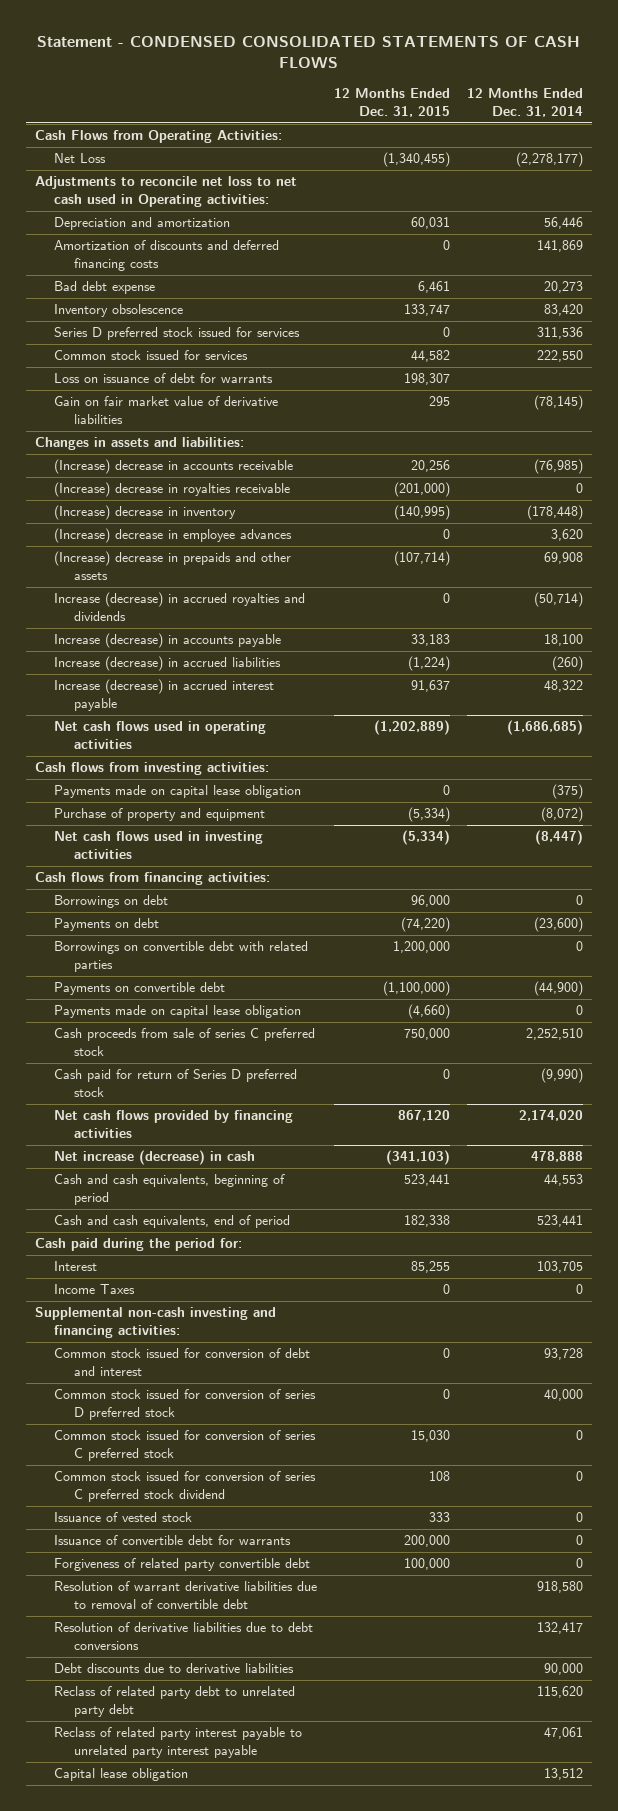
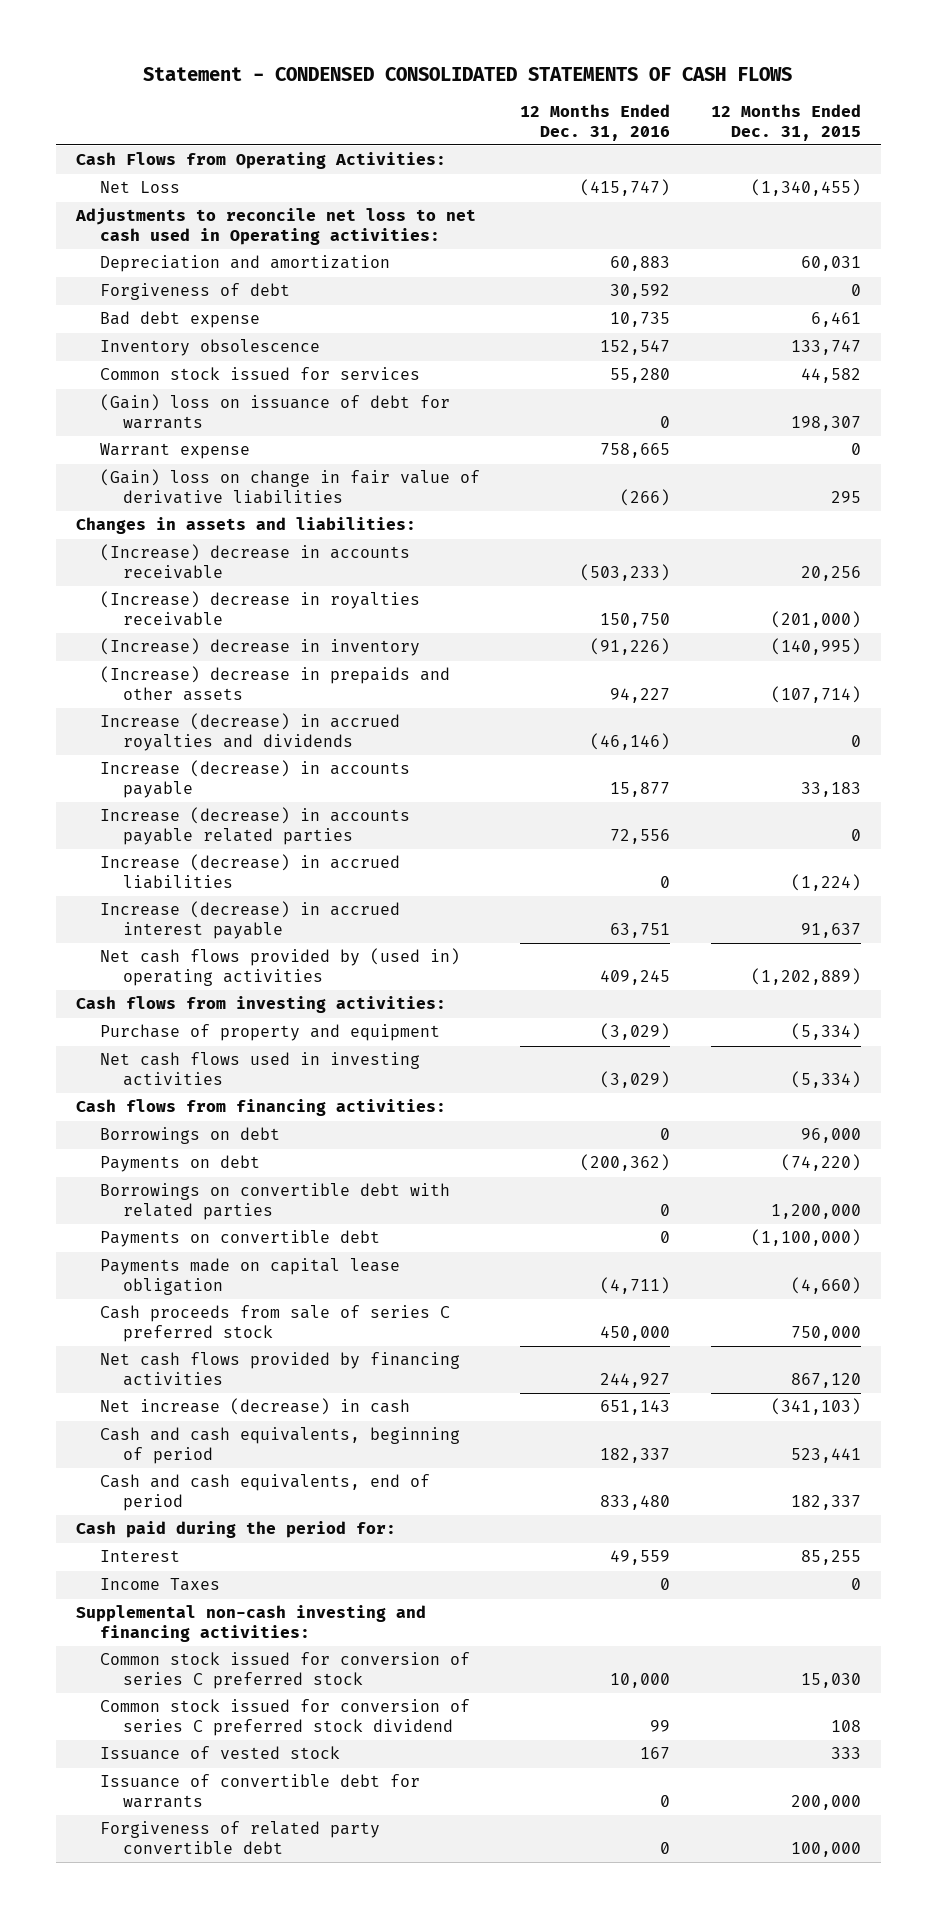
[467,88,584,118] 12 Months Ended Dec. 31, 2014 -> none
none -> [520,103,671,141] 12 Months Ended Dec. 31, 2016
[54,240,280,271] Amortization of discounts and deferred financing costs -> none
none -> [99,283,290,301] Forgiveness of debt
[54,327,301,341] Series D preferred stock issued for services -> none
[54,373,274,384] Loss on issuance of debt for warrants -> [99,394,450,430] (Gain) loss on issuance of debt for warrants
none -> [99,443,250,460] Warrant expense
[54,396,279,424] Gain on fair market value of derivative liabilities -> [99,469,480,505] (Gain) loss on change in fair value of derivative liabilities
[54,528,293,544] (Increase) decrease in employee advances -> none
none -> [99,807,410,846] Increase (decrease) in accounts payable related parties
[54,721,267,749] Net cash flows used in operating activities -> [99,948,460,987] Net cash flows provided by (used in) operating activities
[54,785,302,799] Payments made on capital lease obligation -> none
[54,1069,298,1097] Cash paid for return of Series D preferred stock -> none
[404,1215,451,1228] 182,338 -> [790,1495,861,1511] 182,337
[54,1348,311,1376] Common stock issued for conversion of debt and interest -> none
[54,1389,317,1420] Common stock issued for conversion of series D preferred stock -> none
[54,1581,318,1609] Resolution of warrant derivative liabilities due to removal of convertible debt -> none
[54,1622,314,1650] Resolution of derivative liabilities due to debt conversions -> none
[54,1663,295,1674] Debt discounts due to derivative liabilities -> none
[54,1686,296,1717] Reclass of related party debt to unrelated party debt -> none
[54,1727,303,1758] Reclass of related party interest payable to unrelated party interest payable -> none
[54,1768,189,1782] Capital lease obligation -> none

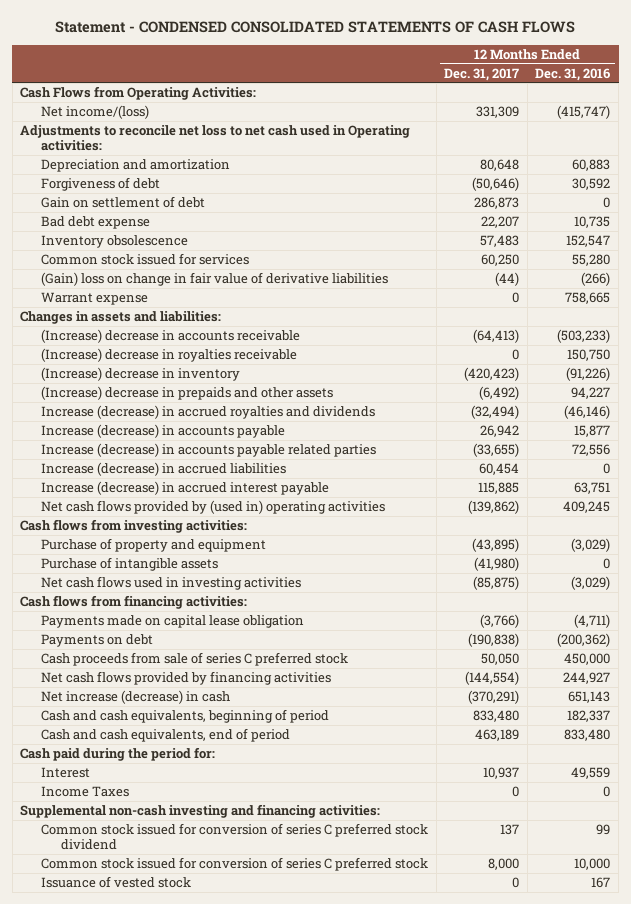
[710,103,861,141] 12 Months Ended Dec. 31, 2015 -> none
none -> [444,67,520,81] Dec. 31, 2017
[99,181,180,194] Net Loss -> [40,104,149,119] Net income/(loss)
none -> [40,195,205,208] Gain on settlement of debt
[99,394,450,430] (Gain) loss on issuance of debt for warrants -> none
[99,443,250,460] Warrant expense -> [40,291,148,305] Warrant expense
none -> [40,556,218,571] Purchase of intangible assets
[99,1127,280,1145] Borrowings on debt -> none
[99,1183,450,1221] Borrowings on convertible debt with related parties -> none
[99,1230,380,1248] Payments on convertible debt -> none
[99,1155,260,1173] Payments on debt -> [40,633,153,647] Payments on debt
[99,1652,470,1690] Common stock issued for conversion of series C preferred stock -> [40,856,428,871] Common stock issued for conversion of series C preferred stock
[99,1774,420,1809] Issuance of convertible debt for warrants -> none
[99,1821,380,1855] Forgiveness of related party convertible debt -> none

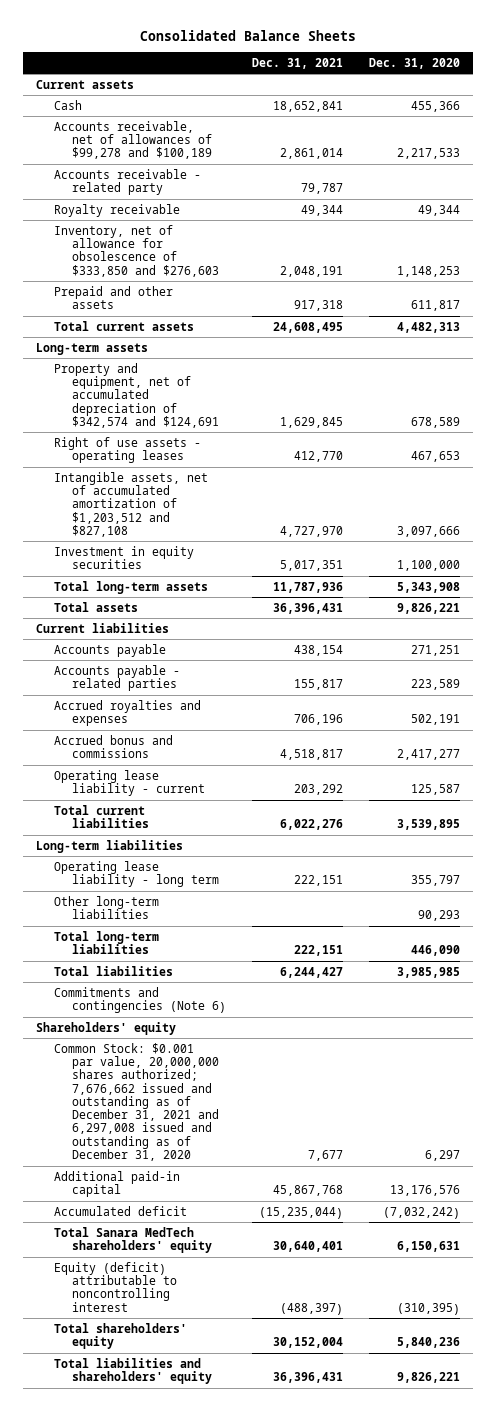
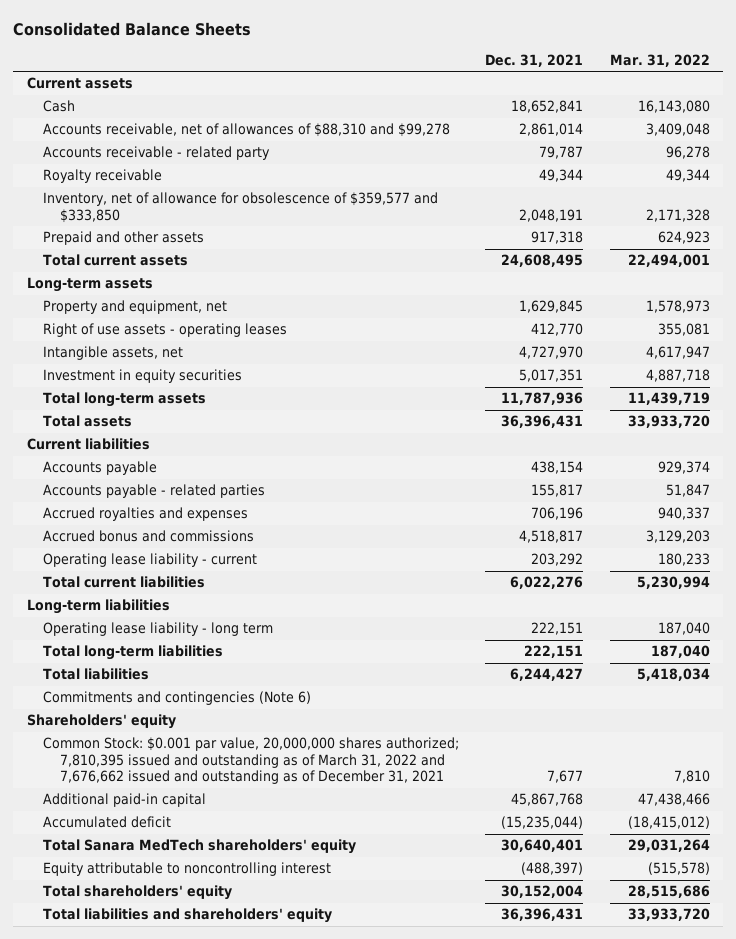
[368,57,460,69] Dec. 31, 2020 -> none
none -> [609,53,710,67] Mar. 31, 2022
[54,120,213,160] Accounts receivable, net of allowances of $99,278 and $100,189 -> [43,123,451,138] Accounts receivable, net of allowances of $88,310 and $99,278
[54,224,220,277] Inventory, net of allowance for obsolescence of $333,850 and $276,603 -> [43,192,439,223] Inventory, net of allowance for obsolescence of $359,577 and $333,850
[54,362,220,428] Property and equipment, net of accumulated depreciation of $342,574 and $124,691 -> [43,300,228,315] Property and equipment, net
[54,471,209,537] Intangible assets, net of accumulated amortization of $1,203,512 and $827,108 -> [43,346,184,361] Intangible assets, net
[54,895,160,920] Other long-term liabilities -> none
[54,1042,220,1161] Common Stock: $0.001 par value, 20,000,000 shares authorized; 7,676,662 issued and outstanding as of December 31, 2021 and 6,297,008 issued and outstanding as of December 31, 2020 -> [43,737,460,785] Common Stock: $0.001 par value, 20,000,000 shares authorized; 7,810,395 issued and outstanding as of March 31, 2022 and 7,676,662 issued and outstanding as of December 31, 2021
[54,1261,178,1312] Equity (deficit) attributable to noncontrolling interest -> [43,862,332,877] Equity attributable to noncontrolling interest

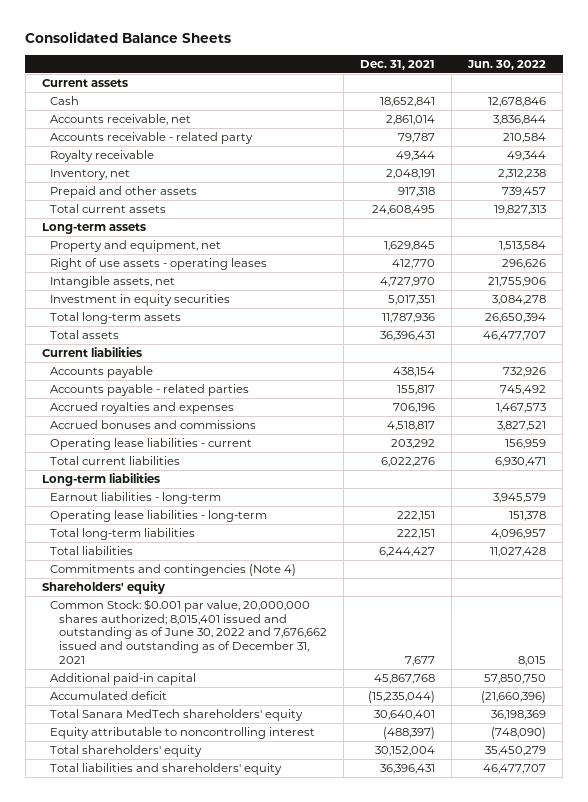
[609,53,710,67] Mar. 31, 2022 -> none
none -> [467,59,547,70] Jun. 30, 2022
[43,123,451,138] Accounts receivable, net of allowances of $88,310 and $99,278 -> [50,114,192,126] Accounts receivable, net
[43,192,439,223] Inventory, net of allowance for obsolescence of $359,577 and $333,850 -> [50,169,131,181] Inventory, net
[43,530,255,543] Accrued bonus and commissions -> [50,420,257,430] Accrued bonuses and commissions
[43,553,258,568] Operating lease liability - current -> [50,438,253,451] Operating lease liabilities - current
none -> [50,492,222,505] Earnout liabilities - long-term
[43,622,274,637] Operating lease liability - long term -> [50,510,268,523] Operating lease liabilities - long-term
[43,691,312,706] Commitments and contingencies (Note 6) -> [50,564,297,577] Commitments and contingencies (Note 4)
[43,737,460,785] Common Stock: $0.001 par value, 20,000,000 shares authorized; 7,810,395 issued and outstanding as of March 31, 2022 and 7,676,662 issued and outstanding as of December 31, 2021 -> [50,599,327,664] Common Stock: $0.001 par value, 20,000,000 shares authorized; 8,015,401 issued and outstanding as of June 30, 2022 and 7,676,662 issued and outstanding as of December 31, 2021

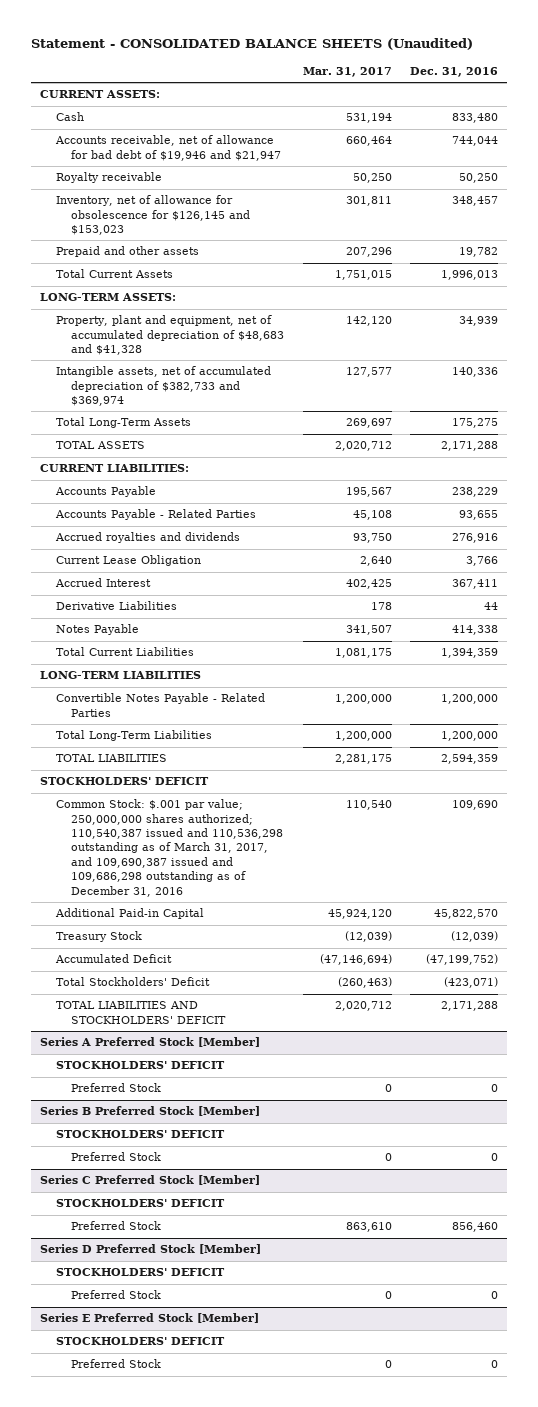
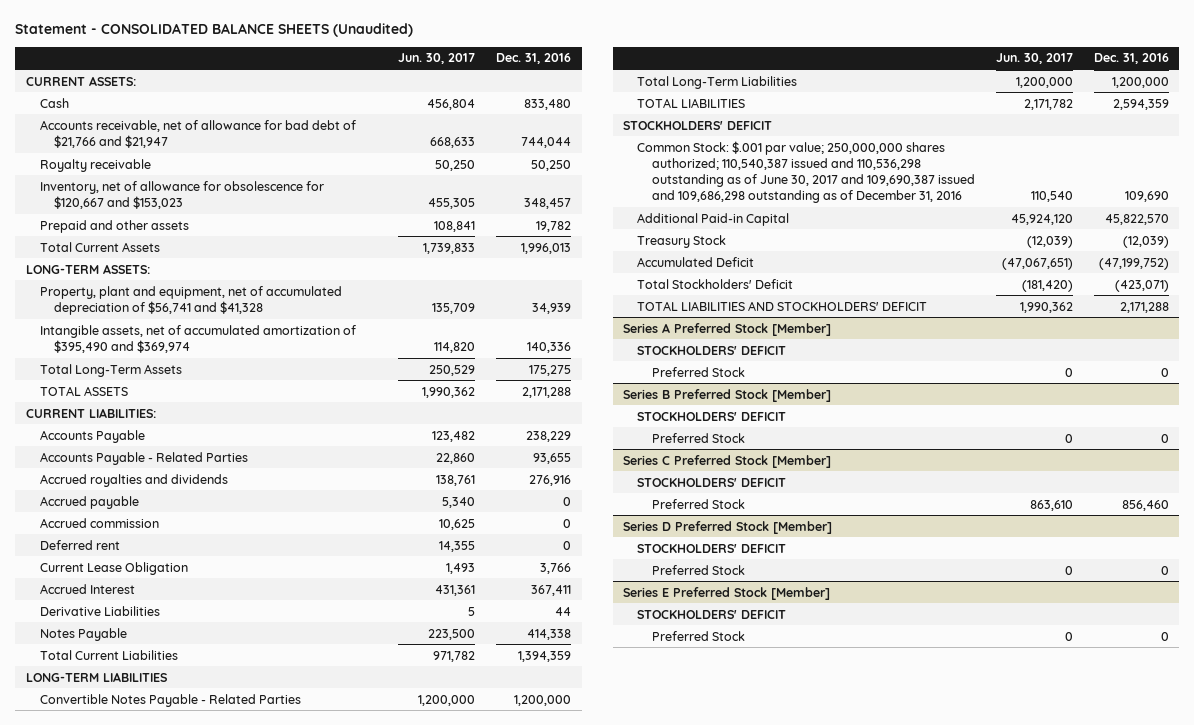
[302,66,392,77] Mar. 31, 2017 -> none
none -> [398,53,476,65] Jun. 30, 2017
[54,135,282,161] Accounts receivable, net of allowance for bad debt of $19,946 and $21,947 -> [39,119,356,148] Accounts receivable, net of allowance for bad debt of $21,766 and $21,947
[55,195,251,236] Inventory, net of allowance for obsolescence for $126,145 and $153,023 -> [39,180,324,209] Inventory, net of allowance for obsolescence for $120,667 and $153,023
[55,315,285,356] Property, plant and equipment, net of accumulated depreciation of $48,683 and $41,328 -> [39,285,342,315] Property, plant and equipment, net of accumulated depreciation of $56,741 and $41,328
[55,366,271,407] Intangible assets, net of accumulated depreciation of $382,733 and $369,974 -> [39,324,356,353] Intangible assets, net of accumulated amortization of $395,490 and $369,974
none -> [39,495,139,509] Accrued payable
none -> [39,517,159,528] Accrued commission
none -> [39,539,120,550] Deferred rent
[55,799,284,897] Common Stock: $.001 par value; 250,000,000 shares authorized; 110,540,387 issued and 110,536,298 outstanding as of March 31, 2017, and 109,690,387 issued and 109,686,298 outstanding as of December 31, 2016 -> [637,140,975,203] Common Stock: $.001 par value; 250,000,000 shares authorized; 110,540,387 issued and 110,536,298 outstanding as of June 30, 2017 and 109,690,387 issued and 109,686,298 outstanding as of December 31, 2016

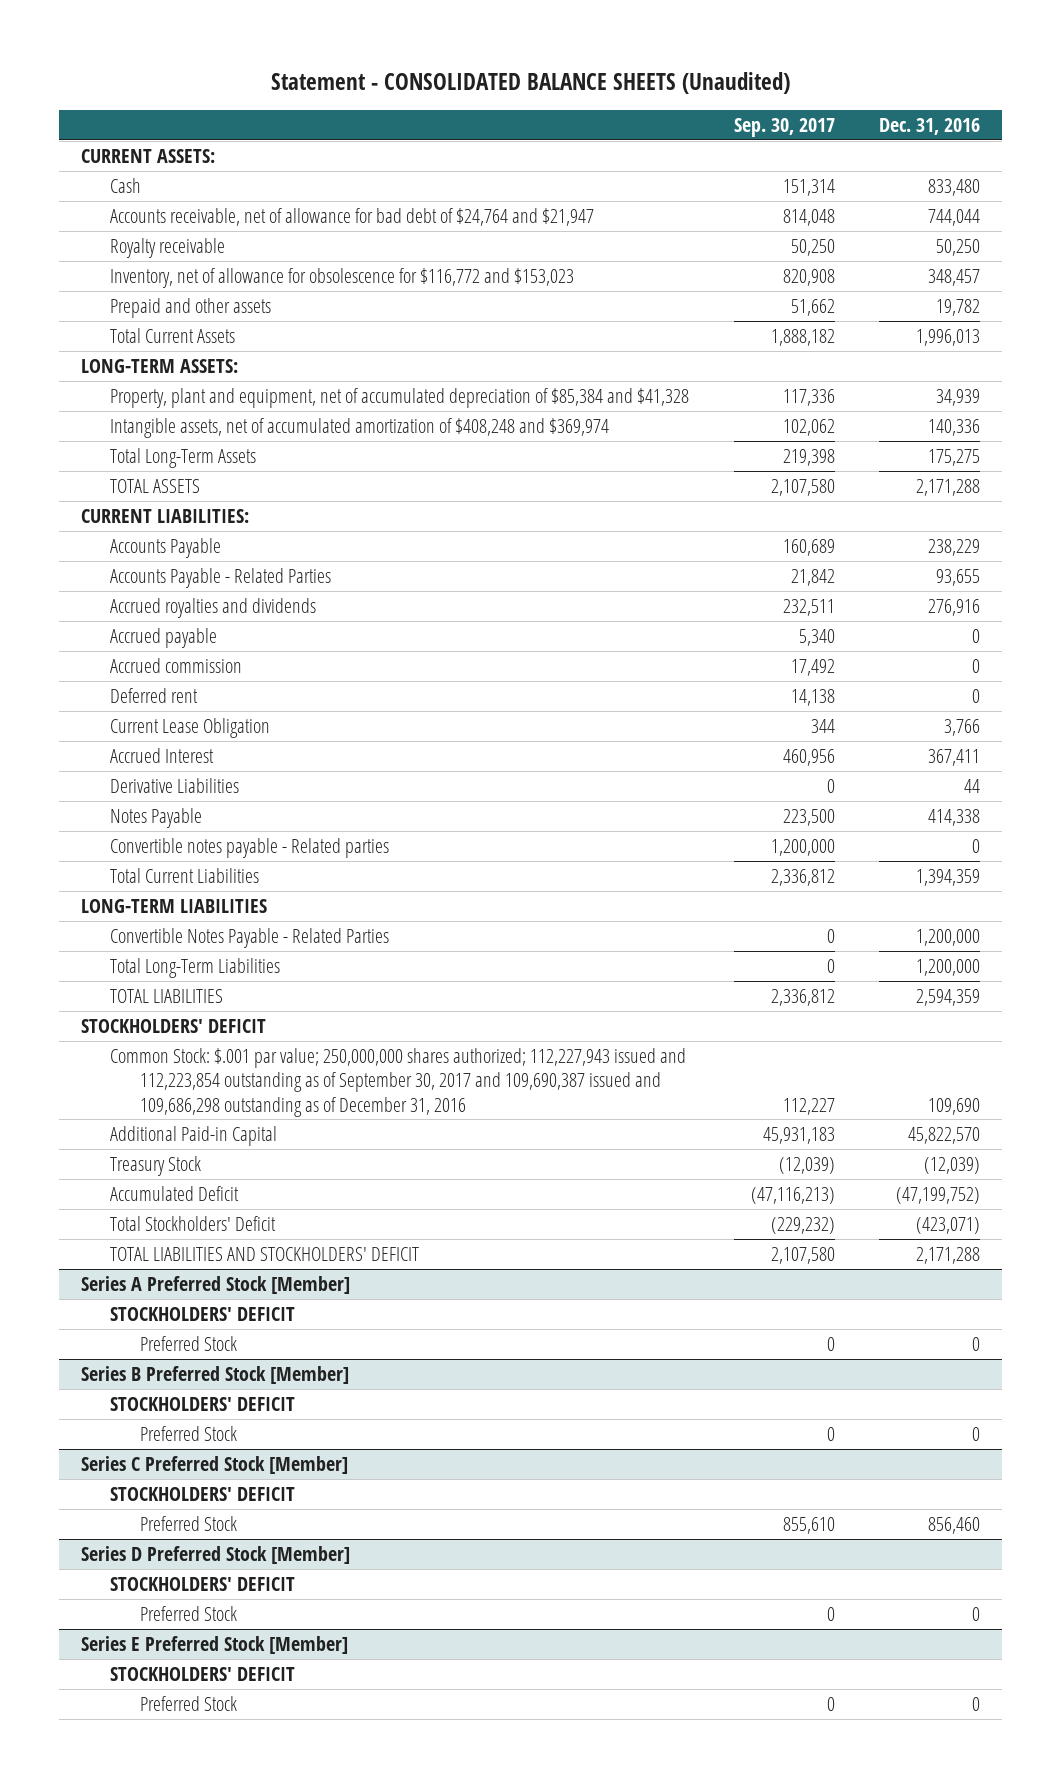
[398,53,476,65] Jun. 30, 2017 -> none
none -> [733,117,835,137] Sep. 30, 2017
[39,119,356,148] Accounts receivable, net of allowance for bad debt of $21,766 and $21,947 -> [110,207,595,226] Accounts receivable, net of allowance for bad debt of $24,764 and $21,947
[39,180,324,209] Inventory, net of allowance for obsolescence for $120,667 and $153,023 -> [110,267,575,288] Inventory, net of allowance for obsolescence for $116,772 and $153,023
[39,285,342,315] Property, plant and equipment, net of accumulated depreciation of $56,741 and $41,328 -> [110,387,690,408] Property, plant and equipment, net of accumulated depreciation of $85,384 and $41,328
[39,324,356,353] Intangible assets, net of accumulated amortization of $395,490 and $369,974 -> [110,417,610,438] Intangible assets, net of accumulated amortization of $408,248 and $369,974
none -> [110,837,390,858] Convertible notes payable - Related parties
[637,140,975,203] Common Stock: $.001 par value; 250,000,000 shares authorized; 110,540,387 issued and 110,536,298 outstanding as of June 30, 2017 and 109,690,387 issued and 109,686,298 outstanding as of December 31, 2016 -> [110,1047,687,1117] Common Stock: $.001 par value; 250,000,000 shares authorized; 112,227,943 issued and 112,223,854 outstanding as of September 30, 2017 and 109,690,387 issued and 109,686,298 outstanding as of December 31, 2016

